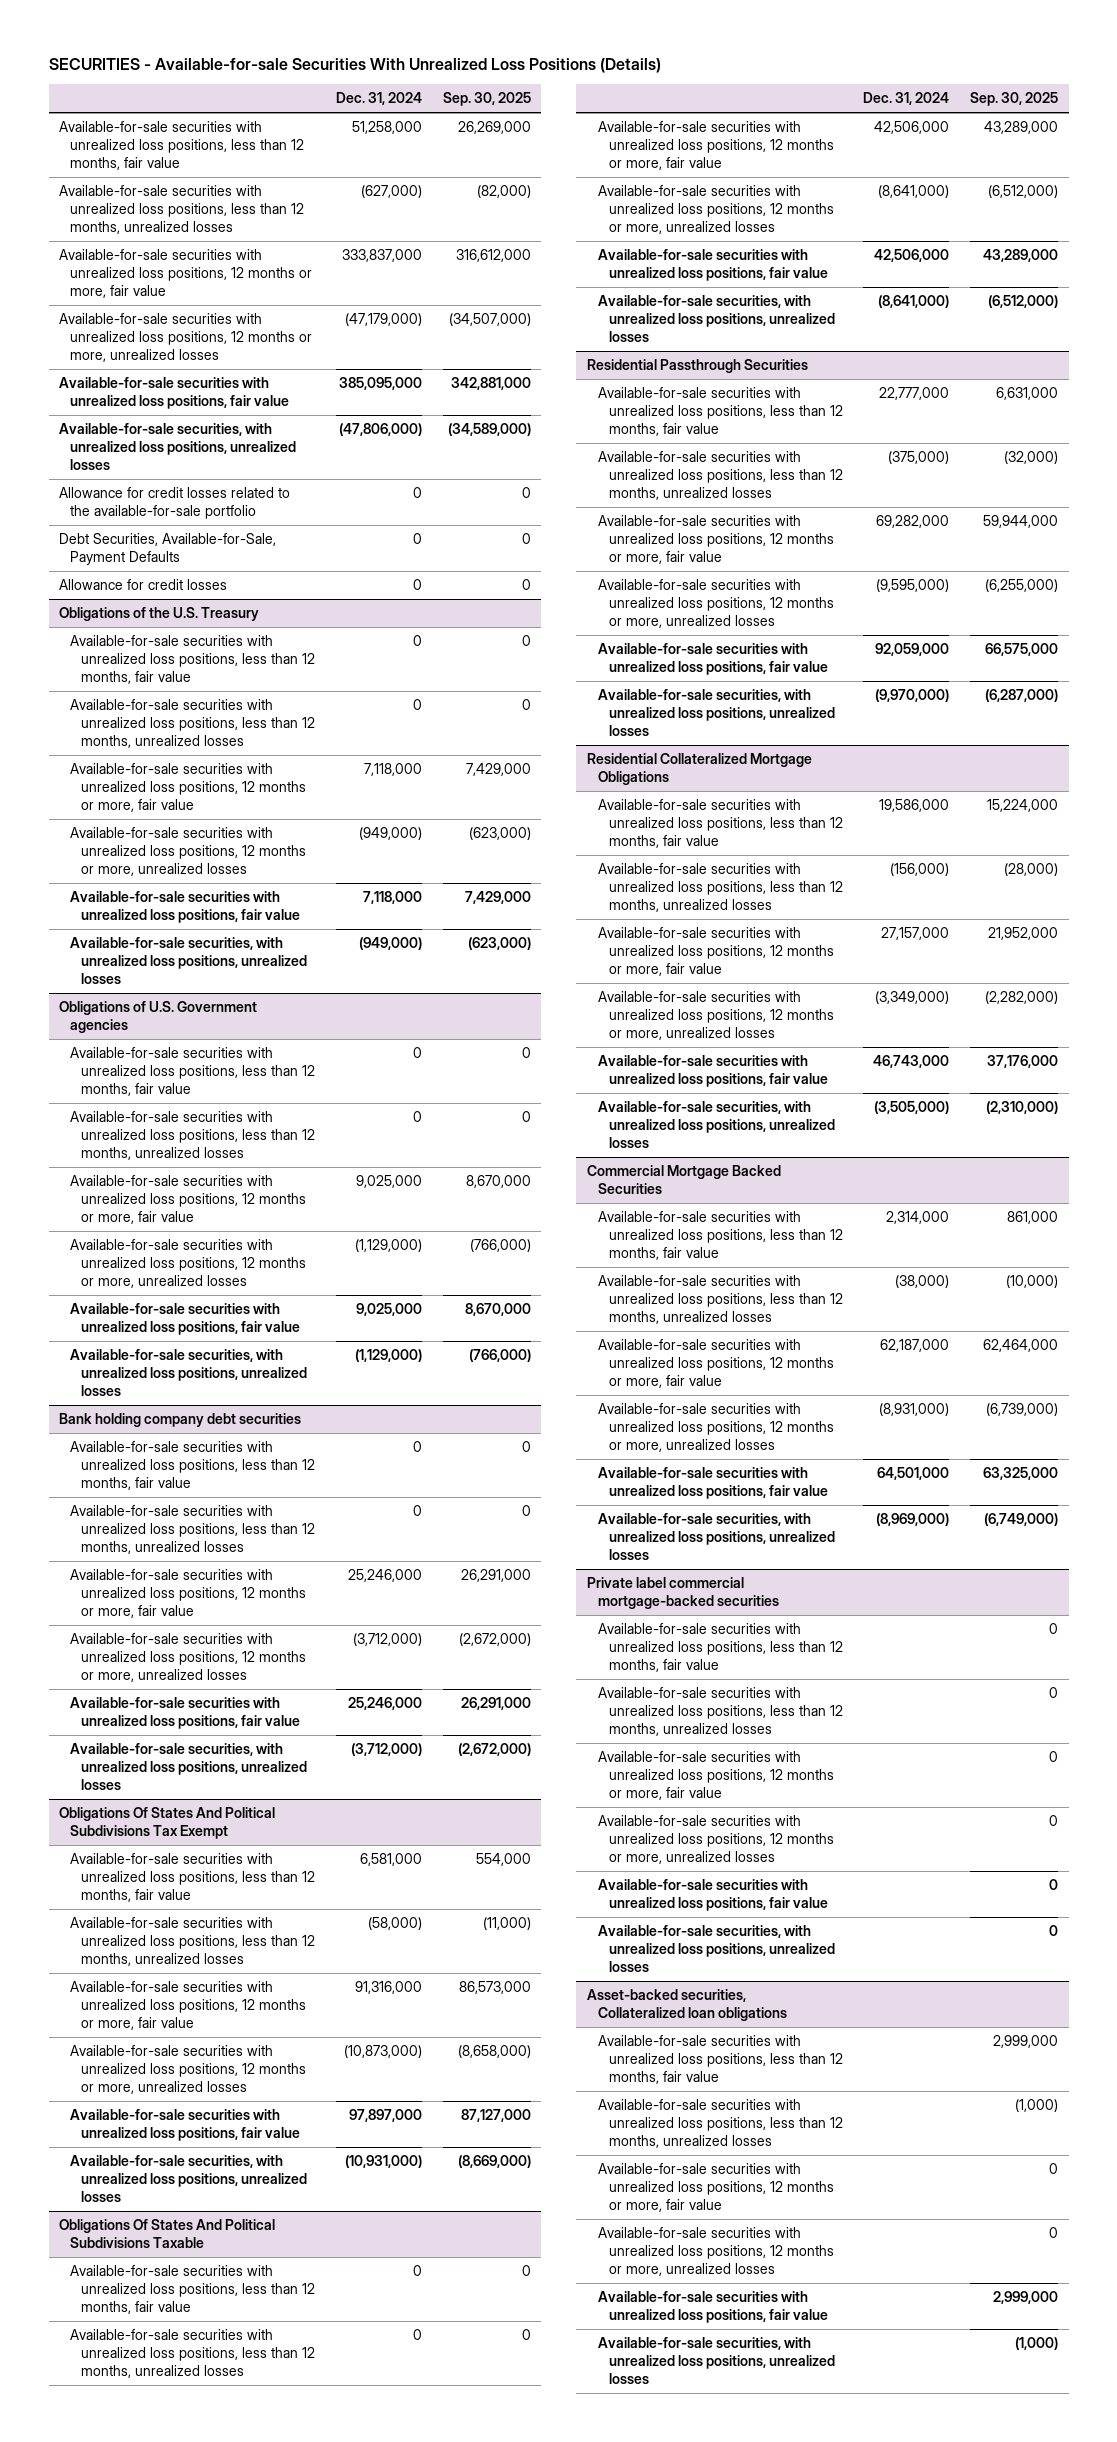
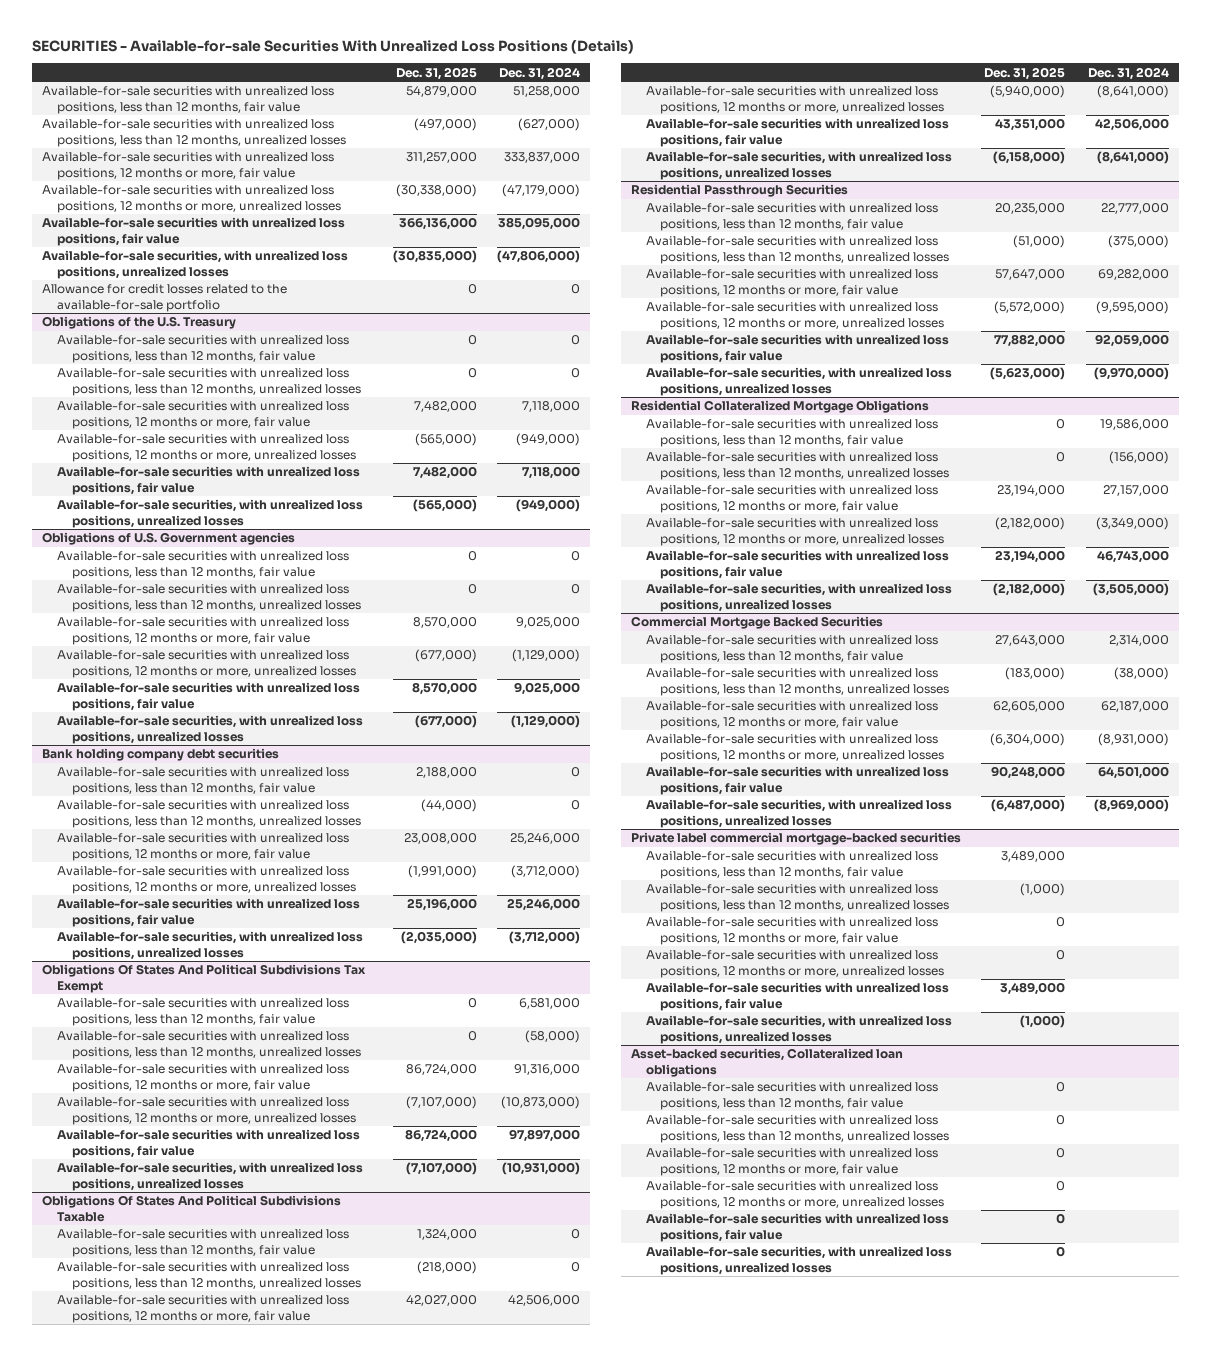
[442,92,531,107] Sep. 30, 2025 -> none
none -> [395,66,477,80] Dec. 31, 2025
[59,532,277,565] Debt Securities, Available-for-Sale, Payment Defaults -> none
[59,578,228,590] Allowance for credit losses -> none

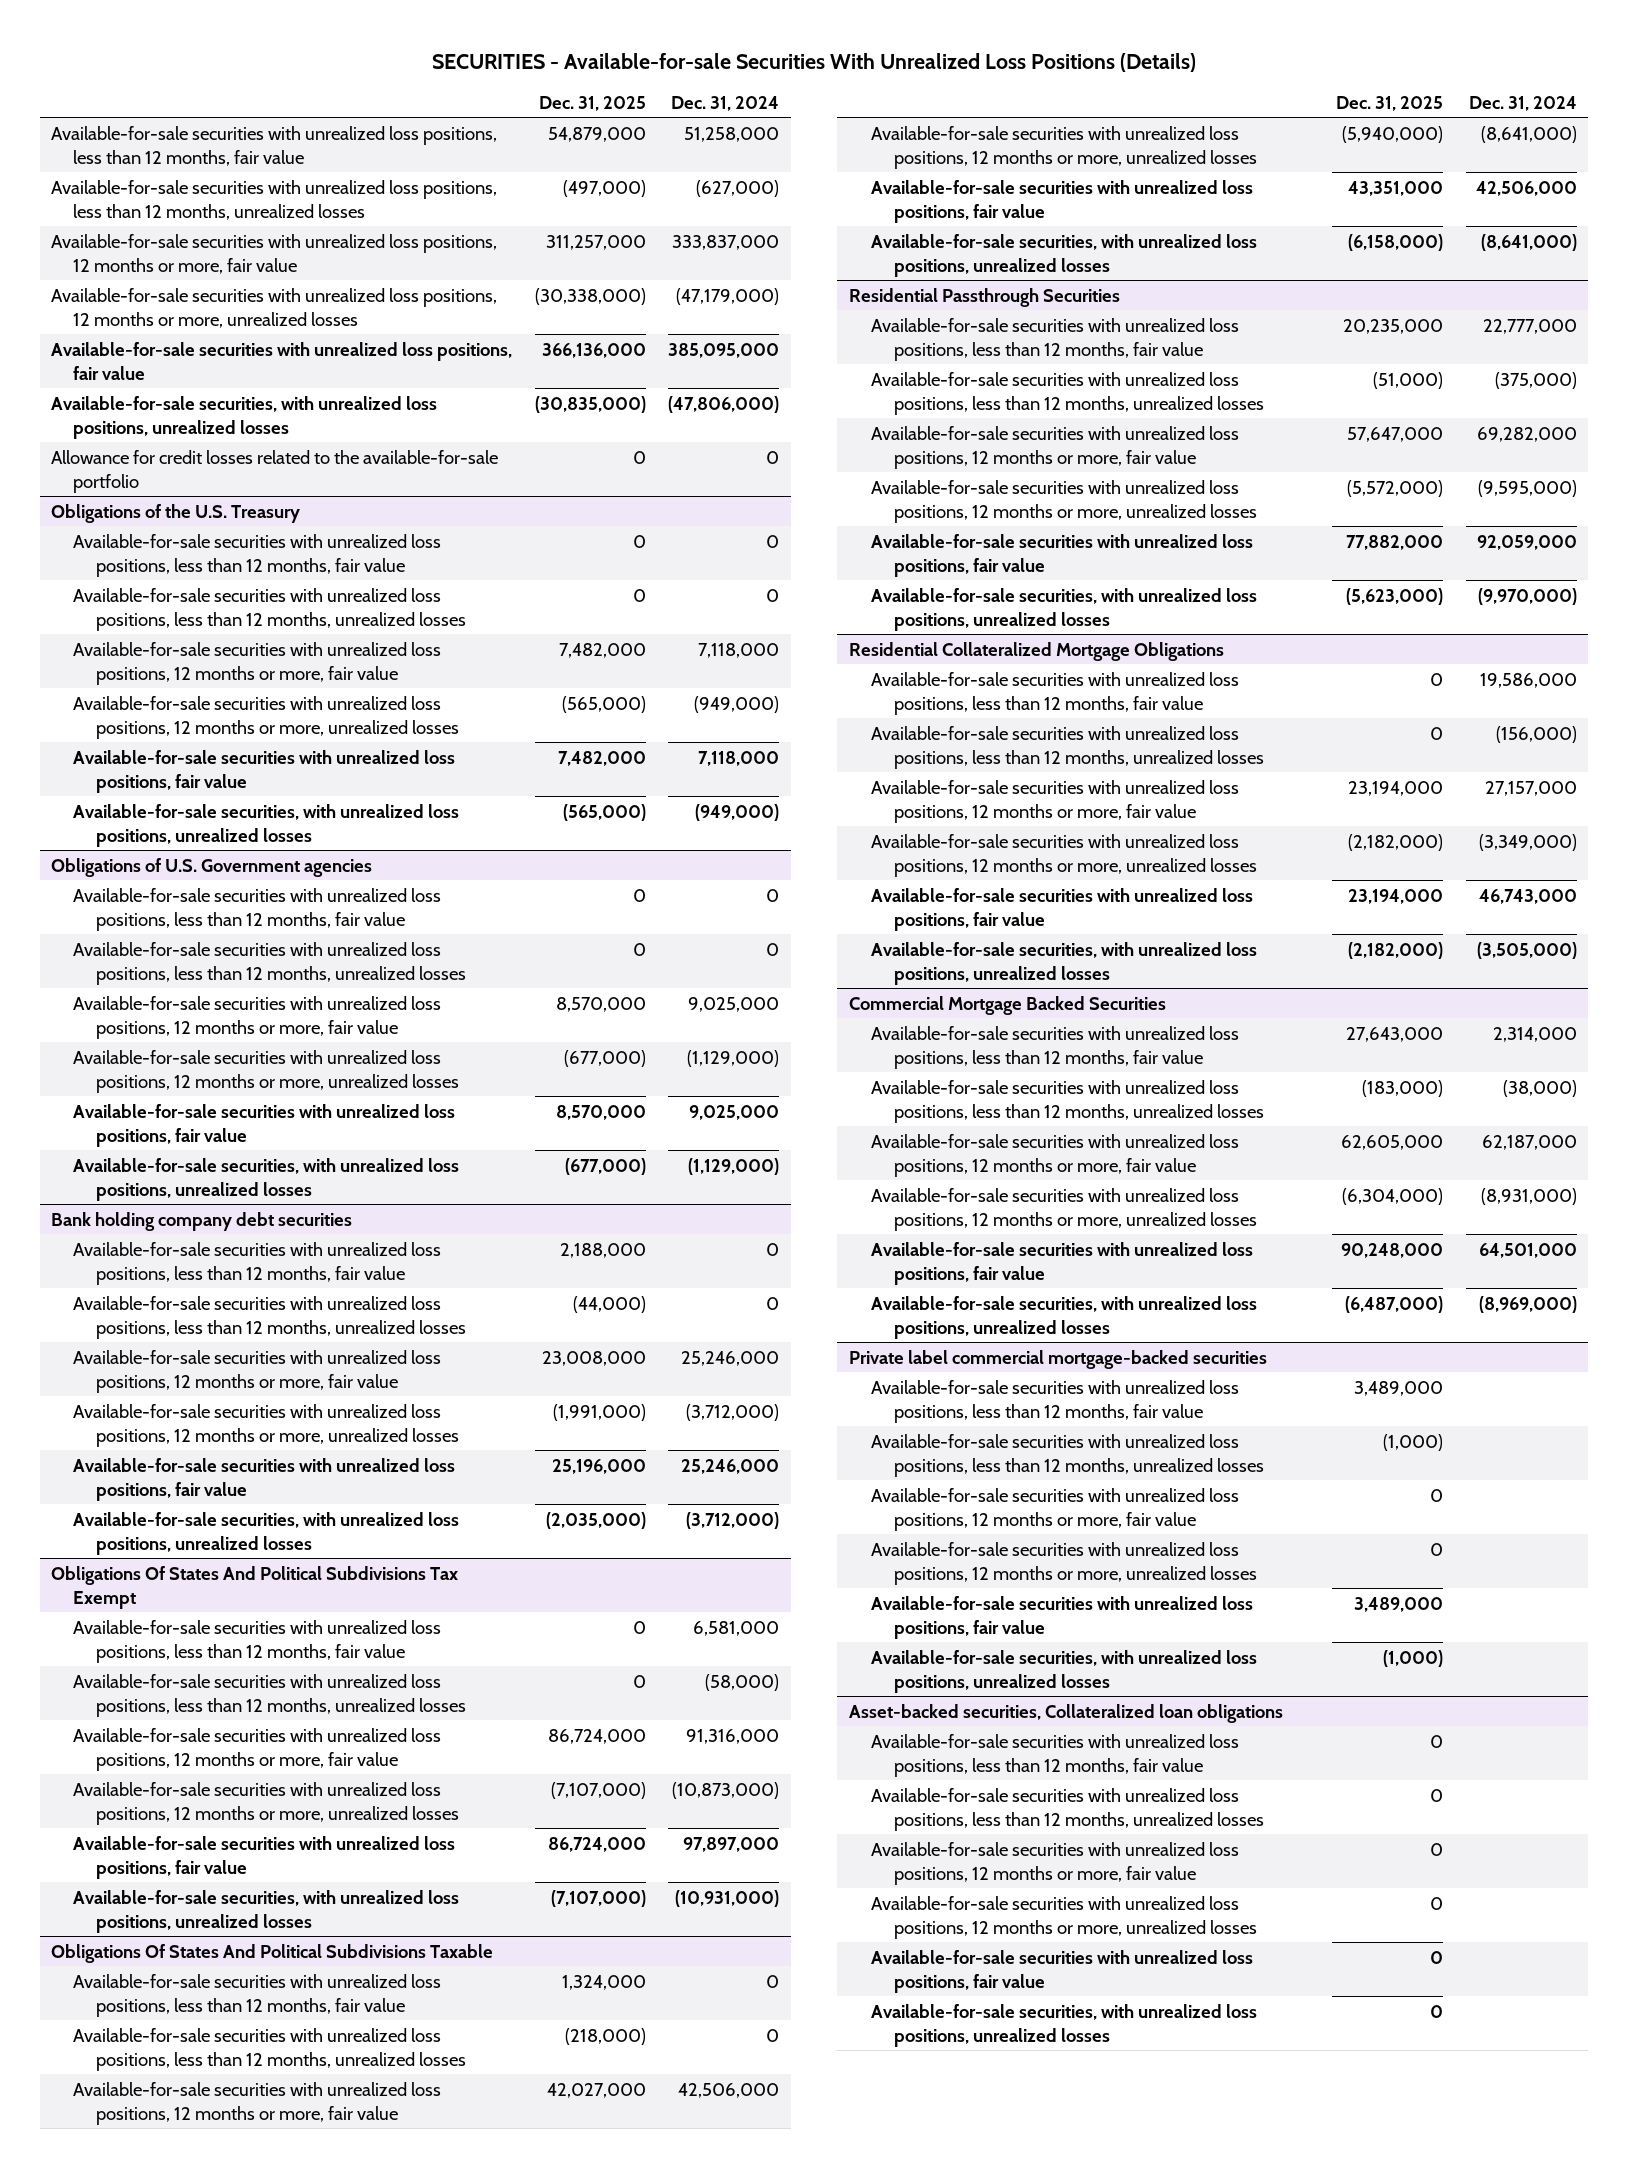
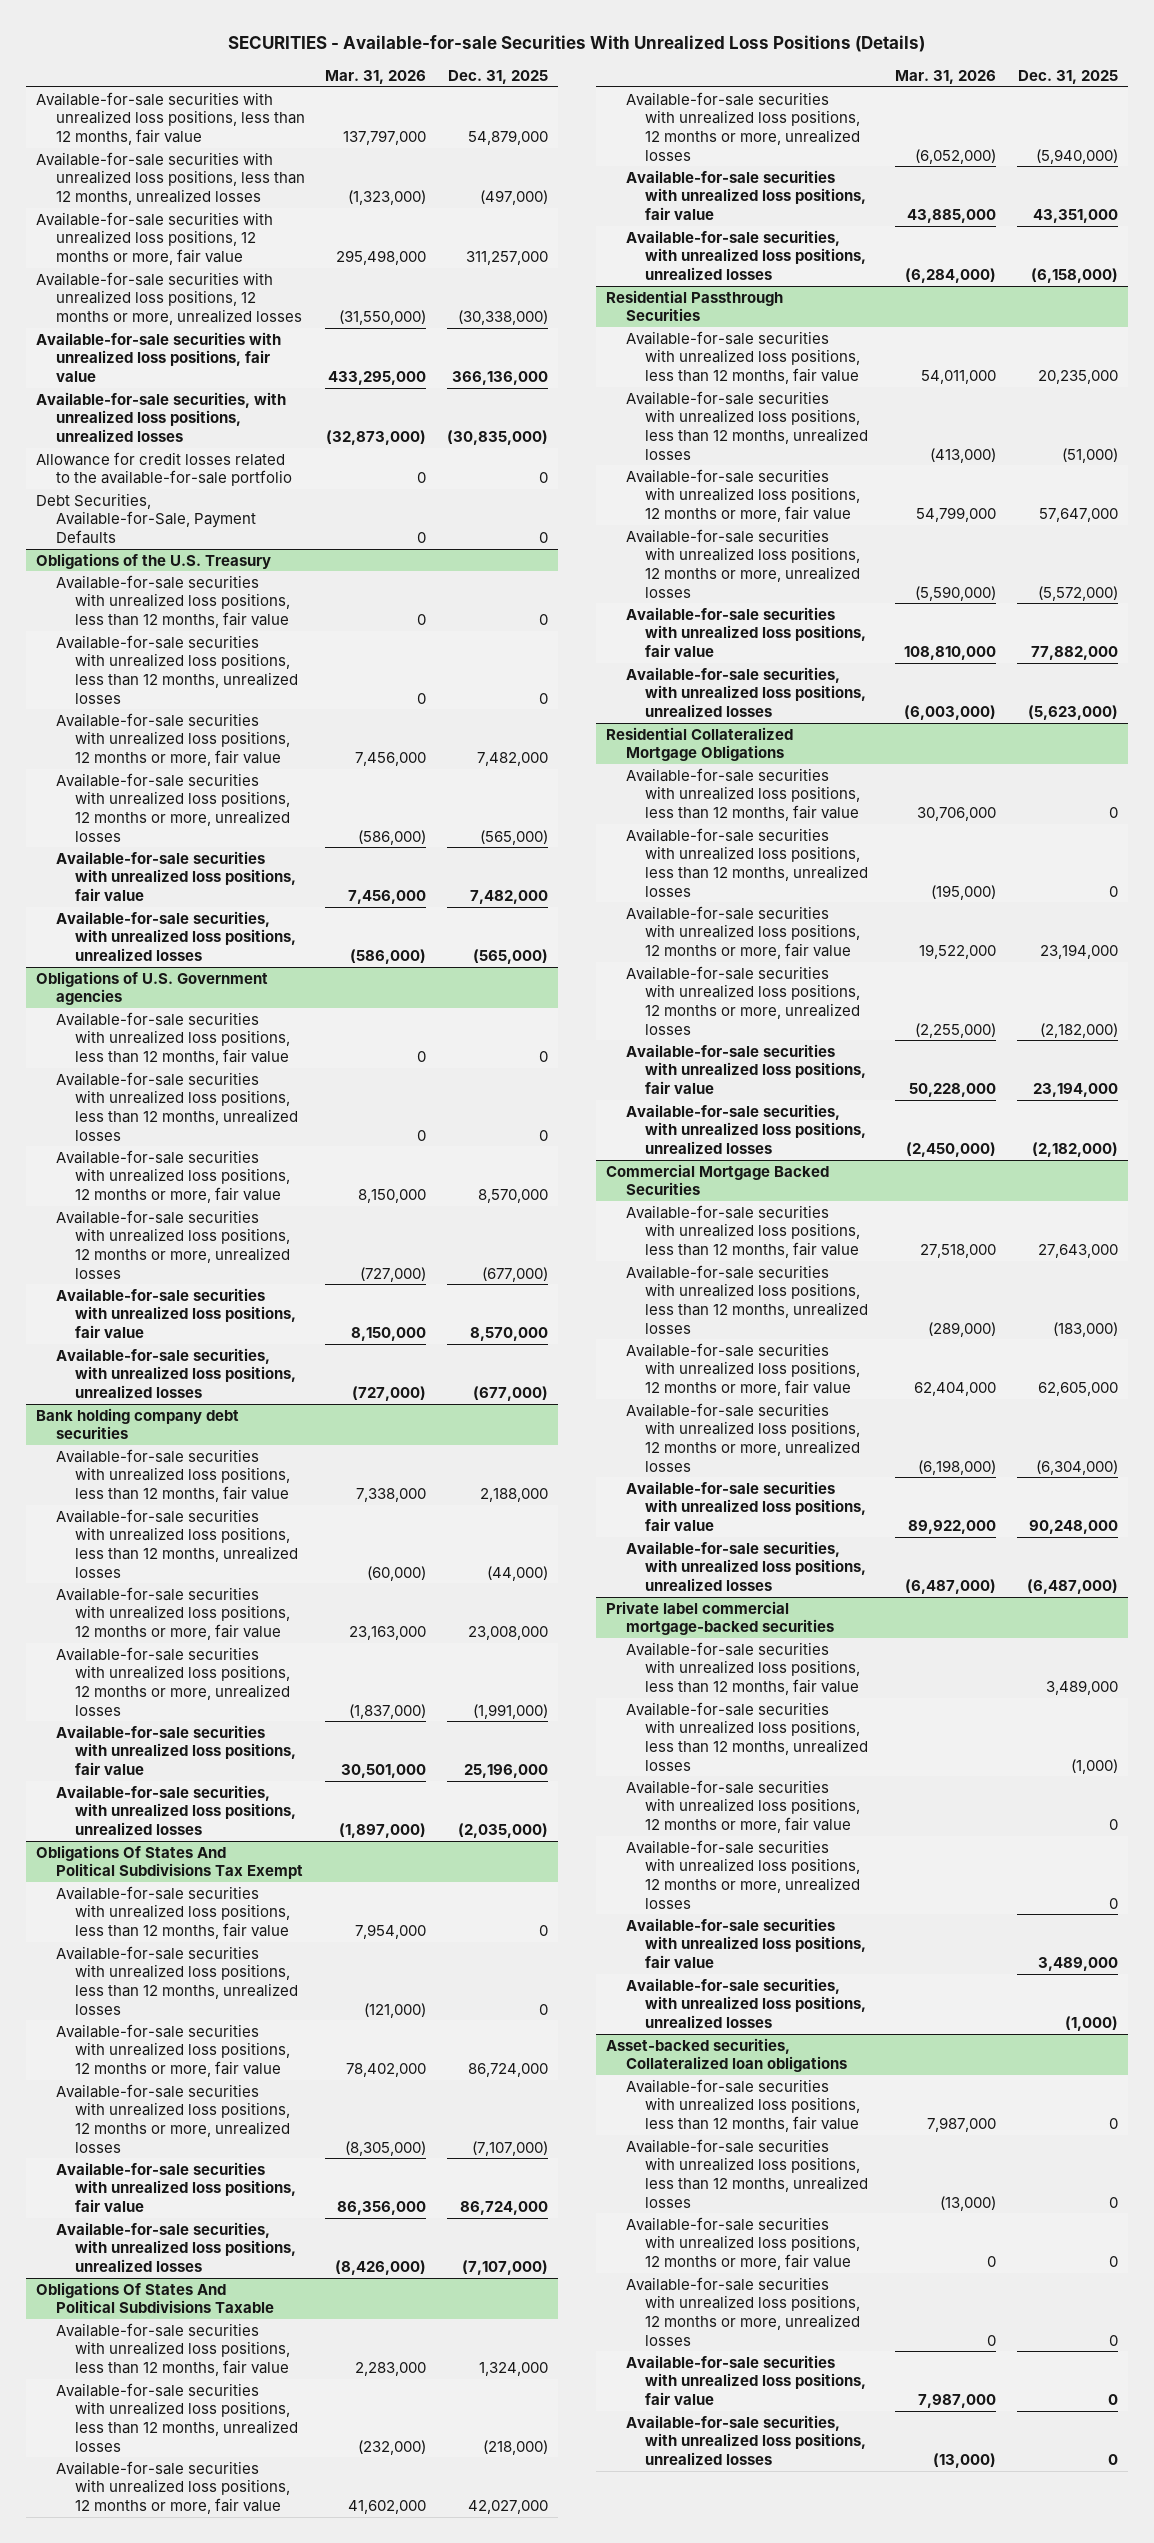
[671,95,780,111] Dec. 31, 2024 -> none
none -> [325,69,427,84] Mar. 31, 2026
none -> [36,492,256,545] Debt Securities, Available-for-Sale, Payment Defaults

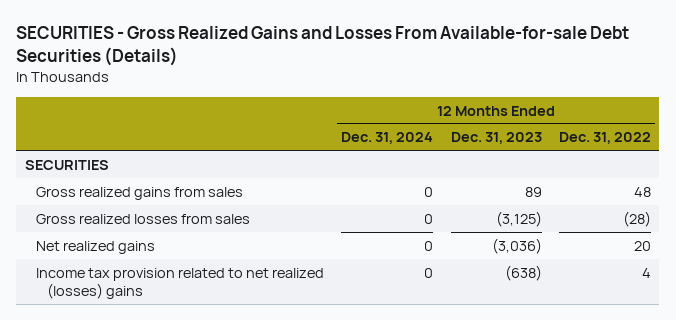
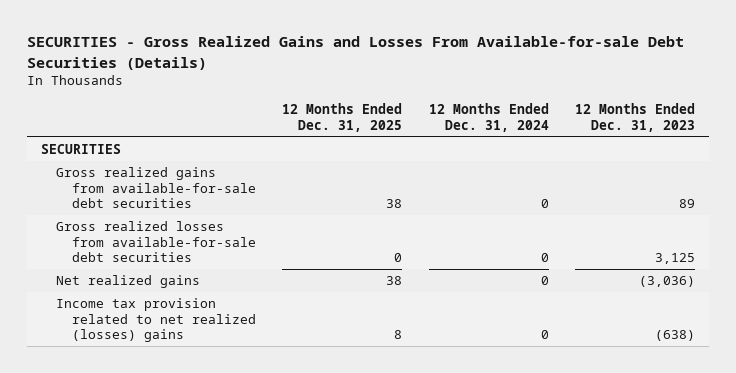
[558,132,651,145] Dec. 31, 2022 -> none
none -> [282,103,403,132] 12 Months Ended Dec. 31, 2025
[36,186,244,200] Gross realized gains from sales -> [56,167,256,209] Gross realized gains from available-for-sale debt securities
[36,213,251,224] Gross realized losses from sales -> [56,221,256,263] Gross realized losses from available-for-sale debt securities
[495,210,542,227] (3,125) -> [655,253,696,265] 3,125

